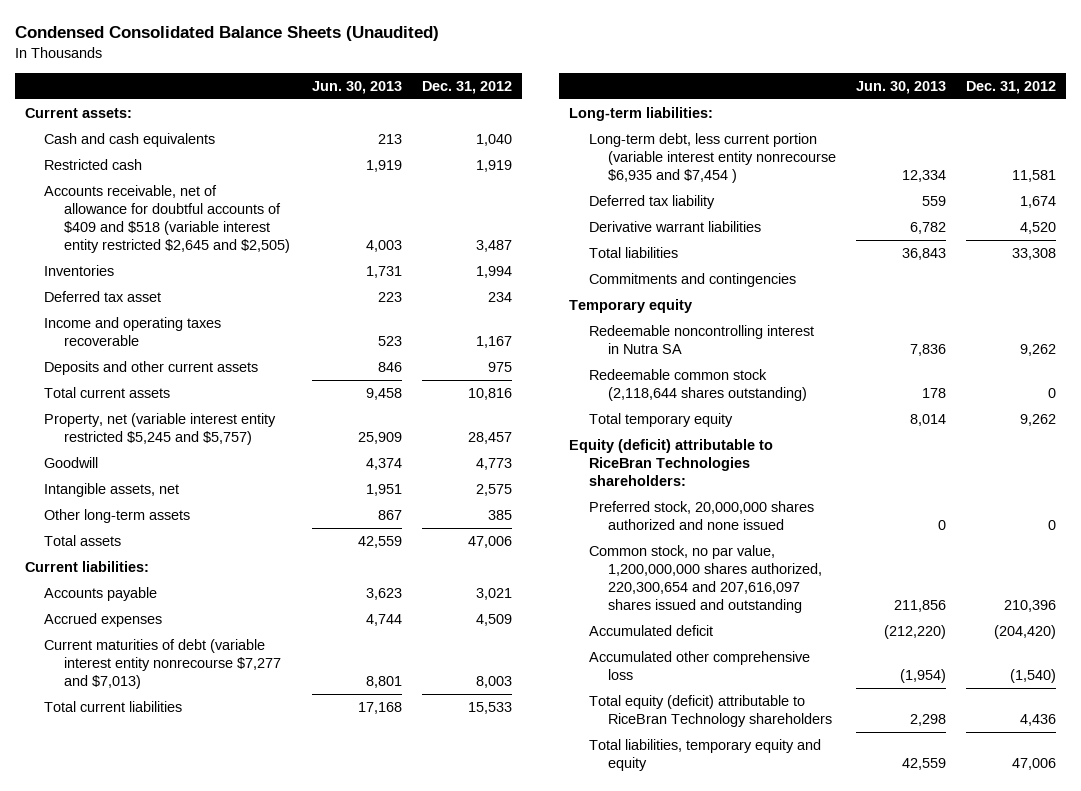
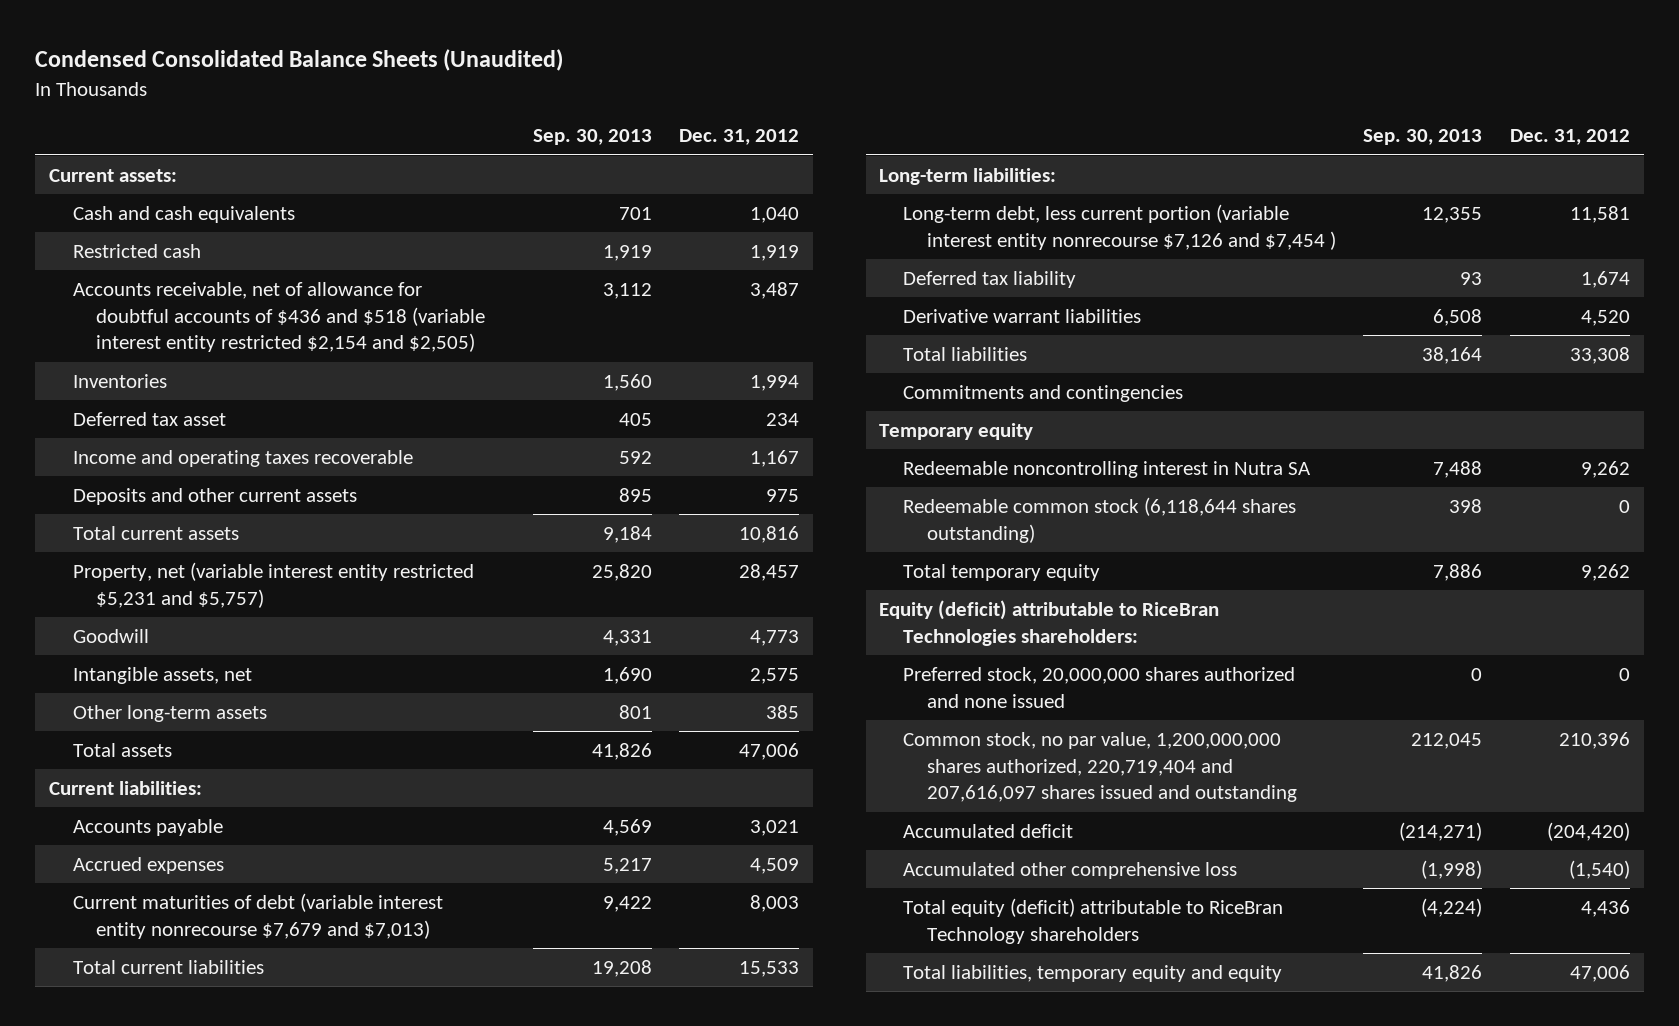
[311,80,402,94] Jun. 30, 2013 -> none
none -> [532,129,652,146] Sep. 30, 2013
[44,185,290,253] Accounts receivable, net of allowance for doubtful accounts of $409 and $518 (variable interest entity restricted $2,645 and $2,505) -> [72,281,486,353] Accounts receivable, net of allowance for doubtful accounts of $436 and $518 (variable interest entity restricted $2,154 and $2,505)
[44,413,277,446] Property, net (variable interest entity restricted $5,245 and $5,757) -> [72,561,474,608] Property, net (variable interest entity restricted $5,231 and $5,757)
[44,639,281,689] Current maturities of debt (variable interest entity nonrecourse $7,277 and $7,013) -> [72,892,443,939] Current maturities of debt (variable interest entity nonrecourse $7,679 and $7,013)
[588,133,836,183] Long-term debt, less current portion (variable interest entity nonrecourse $6,935 and $7,454 ) -> [903,203,1336,250] Long-term debt, less current portion (variable interest entity nonrecourse $7,126 and $7,454 )
[588,369,807,402] Redeemable common stock (2,118,644 shares outstanding) -> [903,496,1297,543] Redeemable common stock (6,118,644 shares outstanding)
[588,545,822,613] Common stock, no par value, 1,200,000,000 shares authorized, 220,300,654 and 207,616,097 shares issued and outstanding -> [903,731,1297,803] Common stock, no par value, 1,200,000,000 shares authorized, 220,719,404 and 207,616,097 shares issued and outstanding

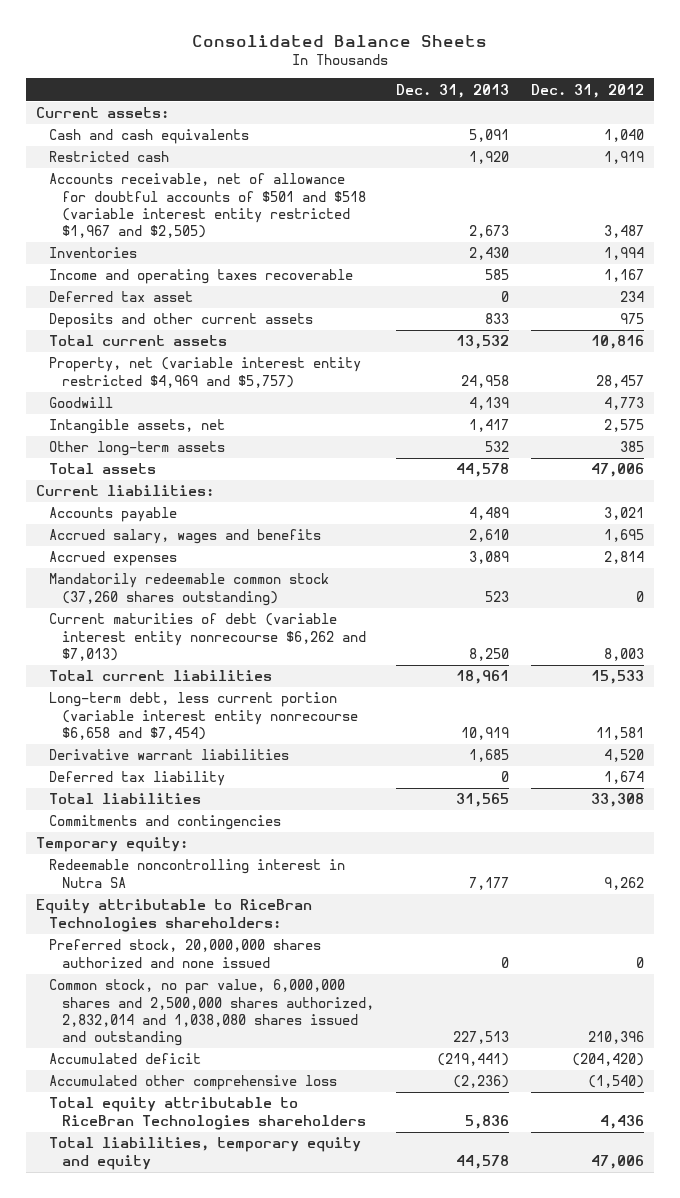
[35,49,564,72] Condensed Consolidated Balance Sheets (Unaudited) -> [191,34,487,47] Consolidated Balance Sheets
[532,129,652,146] Sep. 30, 2013 -> none
none -> [395,83,509,98] Dec. 31, 2013
[72,281,486,353] Accounts receivable, net of allowance for doubtful accounts of $436 and $518 (variable interest entity restricted $2,154 and $2,505) -> [49,173,367,239] Accounts receivable, net of allowance for doubtful accounts of $501 and $518 (variable interest entity restricted $1,967 and $2,505)
[72,411,226,426] Deferred tax asset -> [49,291,194,303] Deferred tax asset
[72,561,474,608] Property, net (variable interest entity restricted $5,231 and $5,757) -> [49,357,362,388] Property, net (variable interest entity restricted $4,969 and $5,757)
none -> [49,529,322,545] Accrued salary, wages and benefits
[750,857,800,874] 4,509 -> [603,551,644,565] 2,814
none -> [49,573,330,606] Mandatorily redeemable common stock (37,260 shares outstanding)
[72,892,443,939] Current maturities of debt (variable interest entity nonrecourse $7,679 and $7,013) -> [49,613,367,661] Current maturities of debt (variable interest entity nonrecourse $6,262 and $7,013)
[879,167,1057,185] Long-term liabilities: -> none
[903,203,1336,250] Long-term debt, less current portion (variable interest entity nonrecourse $7,126 and $7,454 ) -> [49,692,359,740] Long-term debt, less current portion (variable interest entity nonrecourse $6,658 and $7,454)
[903,270,1077,288] Deferred tax liability -> [49,771,226,787] Deferred tax liability
[879,422,1034,440] Temporary equity -> [36,837,189,853] Temporary equity:
[903,496,1297,543] Redeemable common stock (6,118,644 shares outstanding) -> none
[903,563,1101,581] Total temporary equity -> none
[879,599,1220,646] Equity (deficit) attributable to RiceBran Technologies shareholders: -> [36,899,313,932] Equity attributable to RiceBran Technologies shareholders:
[903,731,1297,803] Common stock, no par value, 1,200,000,000 shares authorized, 220,719,404 and 207,616,097 shares issued and outstanding -> [49,979,375,1047] Common stock, no par value, 6,000,000 shares and 2,500,000 shares authorized, 2,832,014 and 1,038,080 shares issued and outstanding
[903,897,1284,944] Total equity (deficit) attributable to RiceBran Technology shareholders -> [49,1097,367,1130] Total equity attributable to RiceBran Technologies shareholders

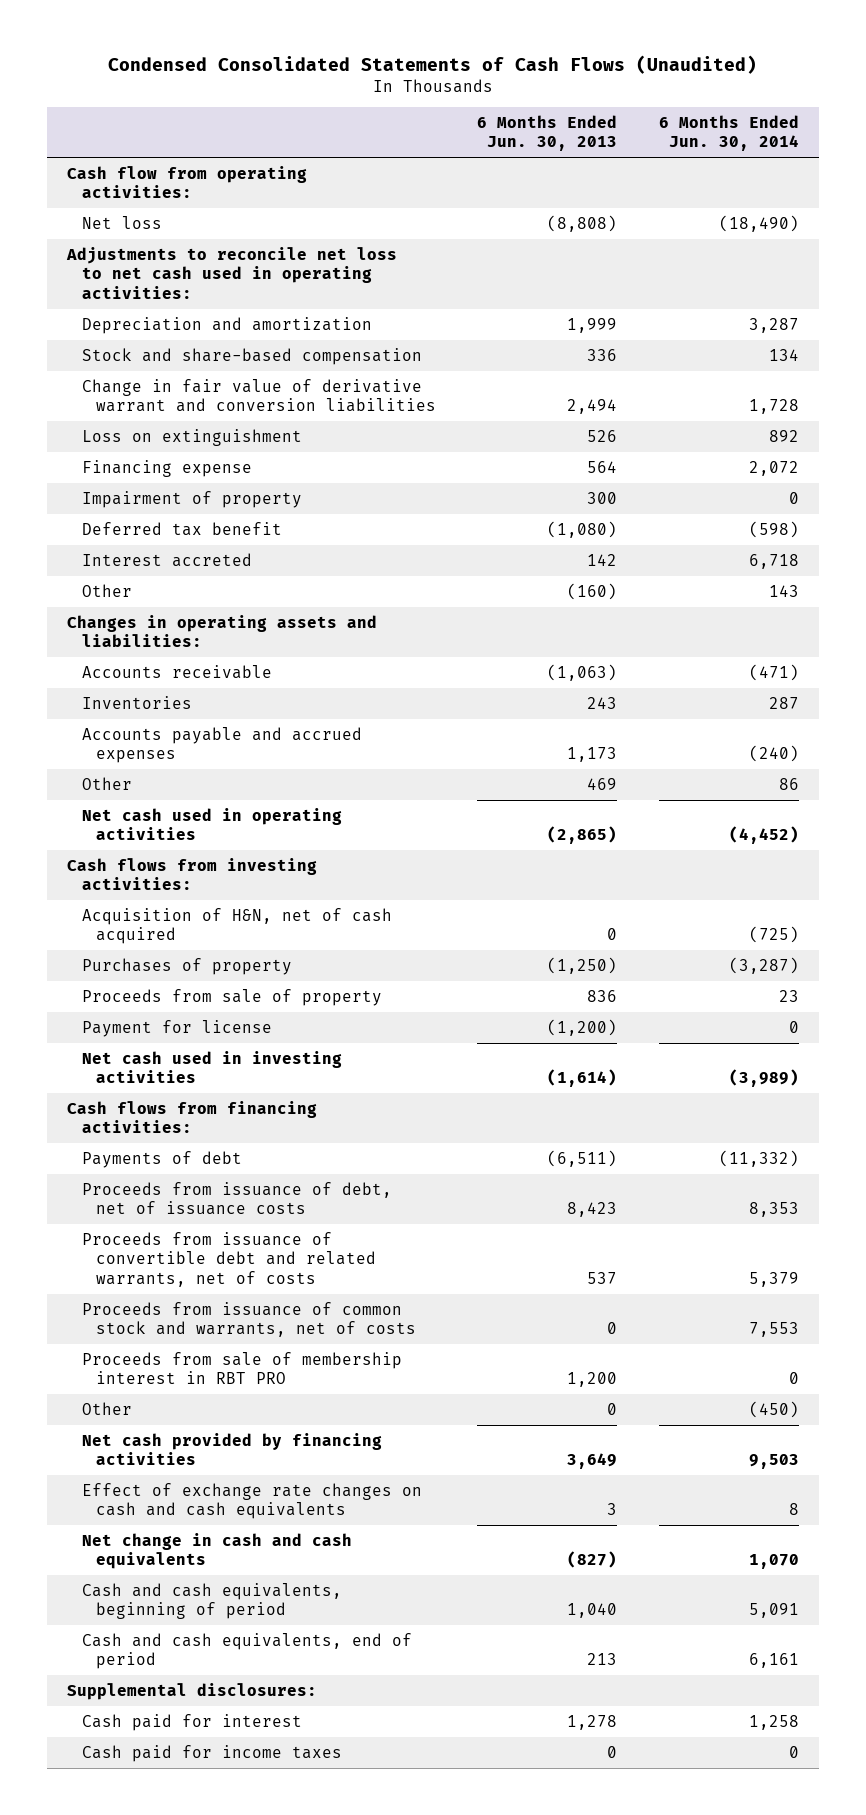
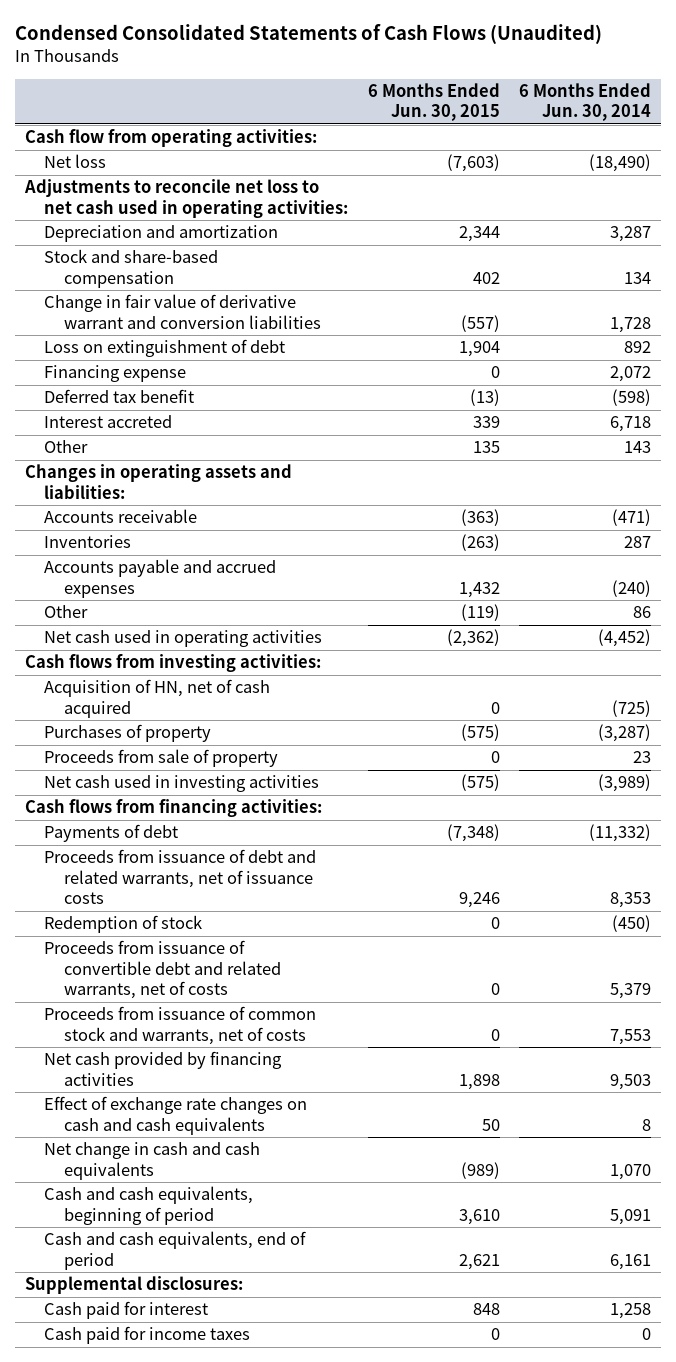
[477,114,618,152] 6 Months Ended Jun. 30, 2013 -> none
none -> [367,82,500,122] 6 Months Ended Jun. 30, 2015
[81,428,302,446] Loss on extinguishment -> [44,339,286,358] Loss on extinguishment of debt
[81,490,302,508] Impairment of property -> none
[81,907,392,945] Acquisition of H&N, net of cash acquired -> [44,679,271,718] Acquisition of HN, net of cash acquired
[81,1019,272,1037] Payment for license -> none
[81,1181,392,1216] Proceeds from issuance of debt, net of issuance costs -> [44,849,317,905] Proceeds from issuance of debt and related warrants, net of issuance costs
none -> [44,915,203,934] Redemption of stock
[81,1351,402,1385] Proceeds from sale of membership interest in RBT PRO -> none
[81,1401,132,1415] Other -> none

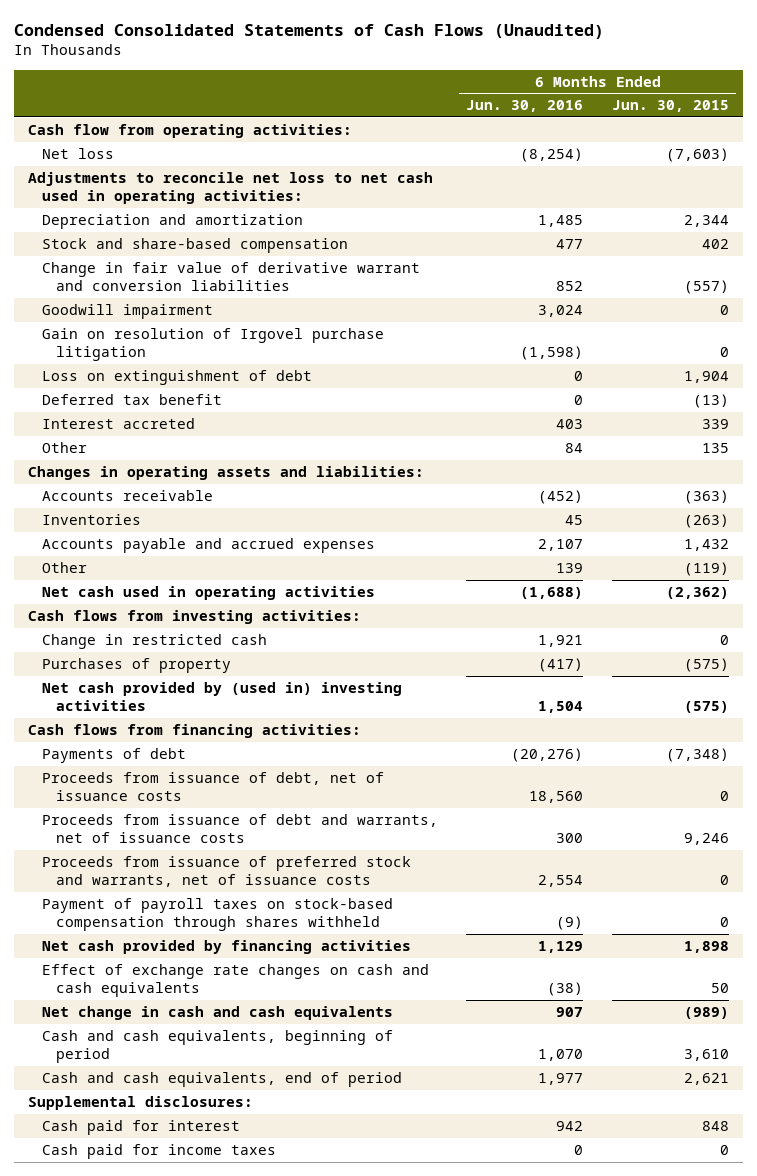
[518,82,651,122] 6 Months Ended Jun. 30, 2014 -> none
none -> [466,100,584,113] Jun. 30, 2016
none -> [42,303,214,319] Goodwill impairment
none -> [42,327,385,361] Gain on resolution of Irgovel purchase litigation
[44,365,187,383] Financing expense -> none
[44,679,271,718] Acquisition of HN, net of cash acquired -> none
none -> [42,633,268,649] Change in restricted cash
[44,749,279,768] Proceeds from sale of property -> none
[44,775,320,793] Net cash used in investing activities -> [42,681,403,711] Net cash provided by (used in) investing activities
[44,915,203,934] Redemption of stock -> none
[44,849,317,905] Proceeds from issuance of debt and related warrants, net of issuance costs -> [42,771,385,801] Proceeds from issuance of debt, net of issuance costs
[458,892,500,909] 9,246 -> [719,790,729,801] 0
[44,940,282,1000] Proceeds from issuance of convertible debt and related warrants, net of costs -> [42,813,439,843] Proceeds from issuance of debt and warrants, net of issuance costs
[490,983,500,996] 0 -> [683,832,729,845] 9,246
[44,1006,317,1045] Proceeds from issuance of common stock and warrants, net of costs -> [42,855,412,887] Proceeds from issuance of preferred stock and warrants, net of issuance costs
none -> [42,897,394,931] Payment of payroll taxes on stock-based compensation through shares withheld

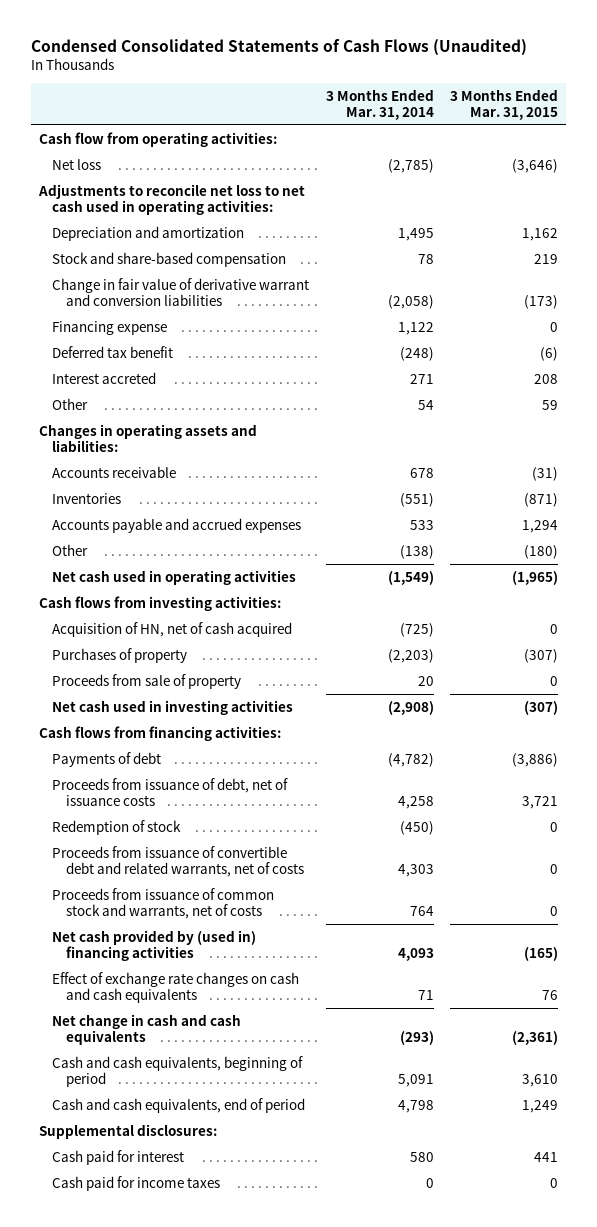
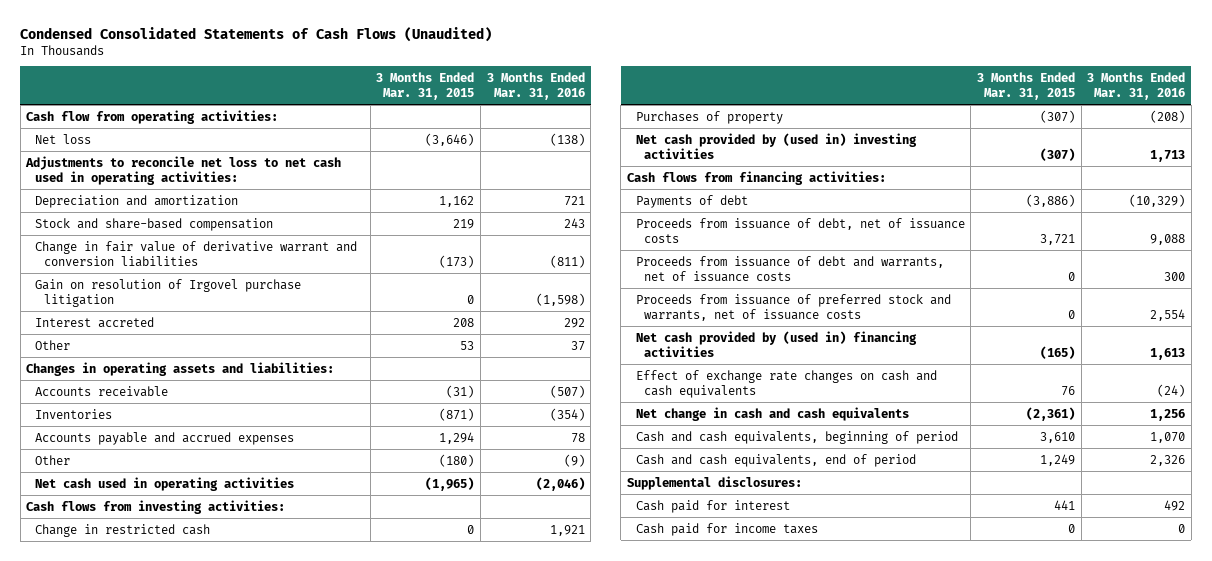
[325,88,434,120] 3 Months Ended Mar. 31, 2014 -> none
none -> [486,72,585,100] 3 Months Ended Mar. 31, 2016
[52,320,168,335] Financing expense -> none
[52,345,174,358] Deferred tax benefit -> none
none -> [35,278,302,307] Gain on resolution of Irgovel purchase litigation
[542,399,559,410] 59 -> [460,340,475,350] 53
[52,621,293,637] Acquisition of HN, net of cash acquired -> none
none -> [35,523,211,537] Change in restricted cash
[52,673,242,689] Proceeds from sale of property -> none
[52,699,294,715] Net cash used in investing activities -> [635,132,917,159] Net cash provided by (used in) investing activities
[52,819,182,835] Redemption of stock -> none
[52,845,304,877] Proceeds from issuance of convertible debt and related warrants, net of costs -> [635,255,944,282] Proceeds from issuance of debt and warrants, net of issuance costs
[52,887,275,919] Proceeds from issuance of common stock and warrants, net of costs -> [635,293,951,321] Proceeds from issuance of preferred stock and warrants, net of issuance costs

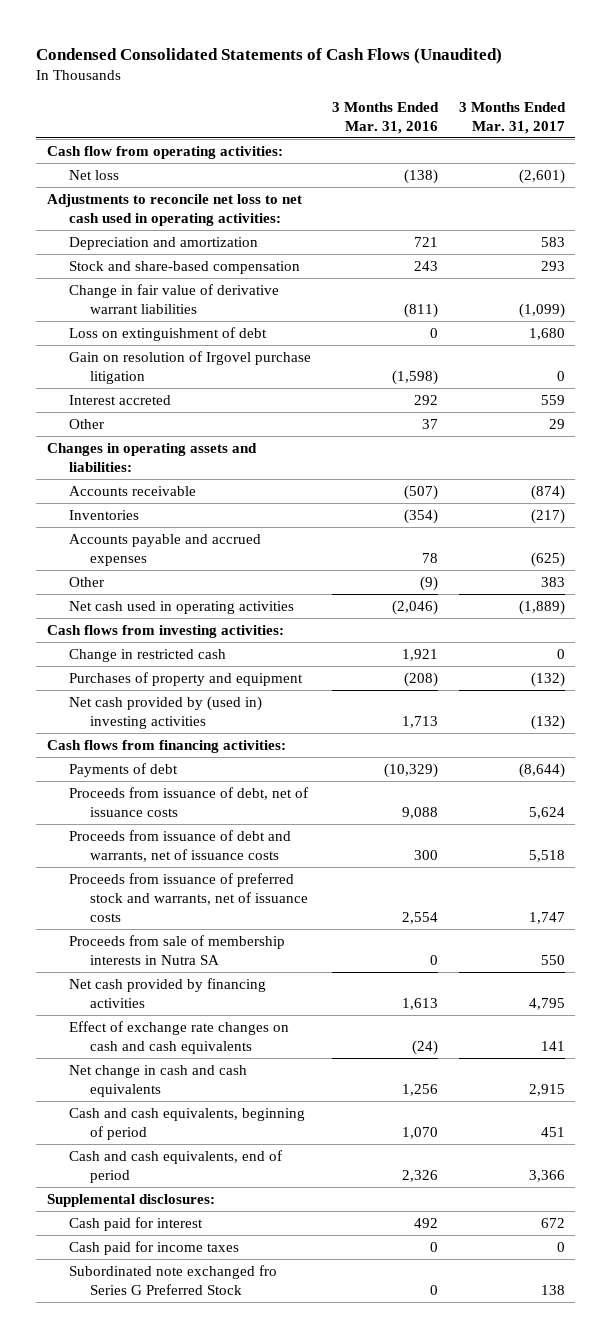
[376,72,475,100] 3 Months Ended Mar. 31, 2015 -> none
none -> [458,101,566,134] 3 Months Ended Mar. 31, 2017
[35,240,358,267] Change in fair value of derivative warrant and conversion liabilities -> [68,283,279,314] Change in fair value of derivative warrant liabilities
none -> [68,326,267,341] Loss on extinguishment of debt
[635,110,783,124] Purchases of property -> [68,671,303,686] Purchases of property and equipment
none -> [68,934,285,965] Proceeds from sale of membership interests in Nutra SA
[635,330,917,357] Net cash provided by (used in) financing activities -> [68,977,266,1008] Net cash provided by financing activities
none -> [68,1264,277,1295] Subordinated note exchanged fro Series G Preferred Stock

